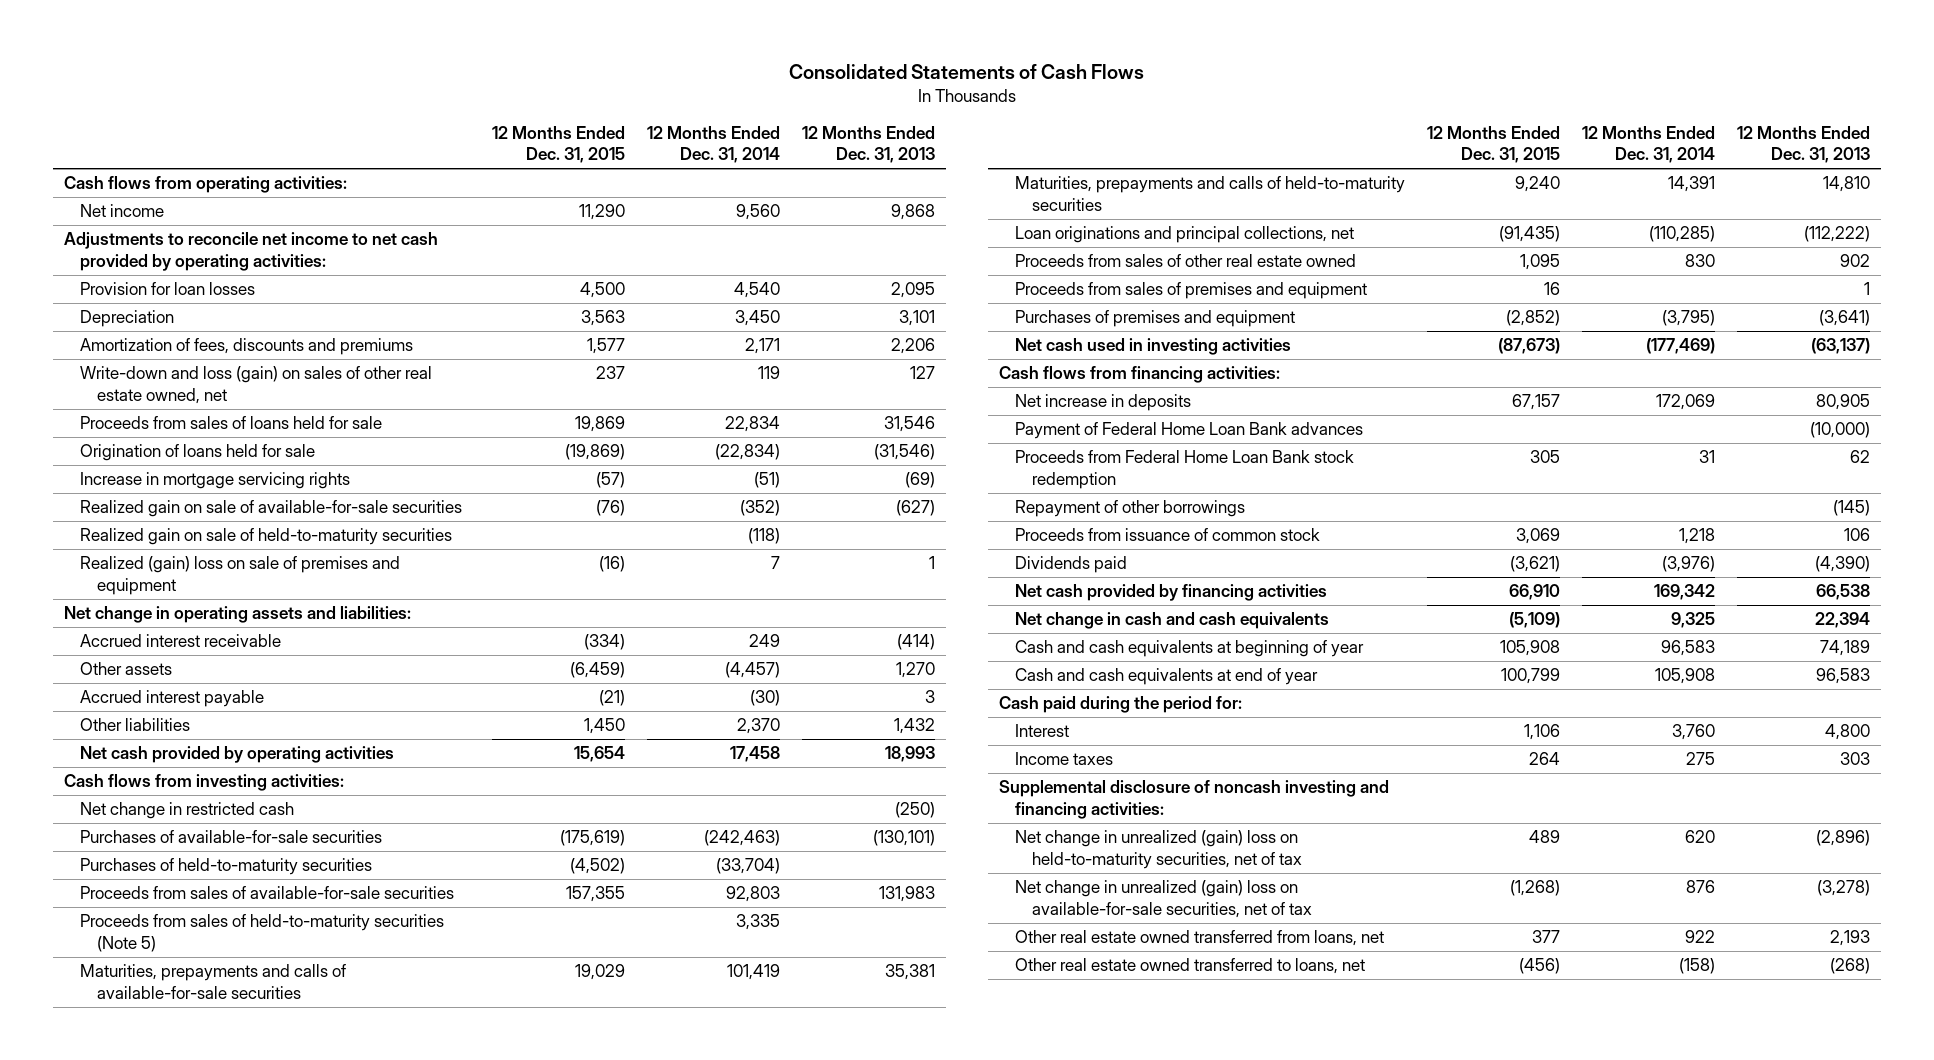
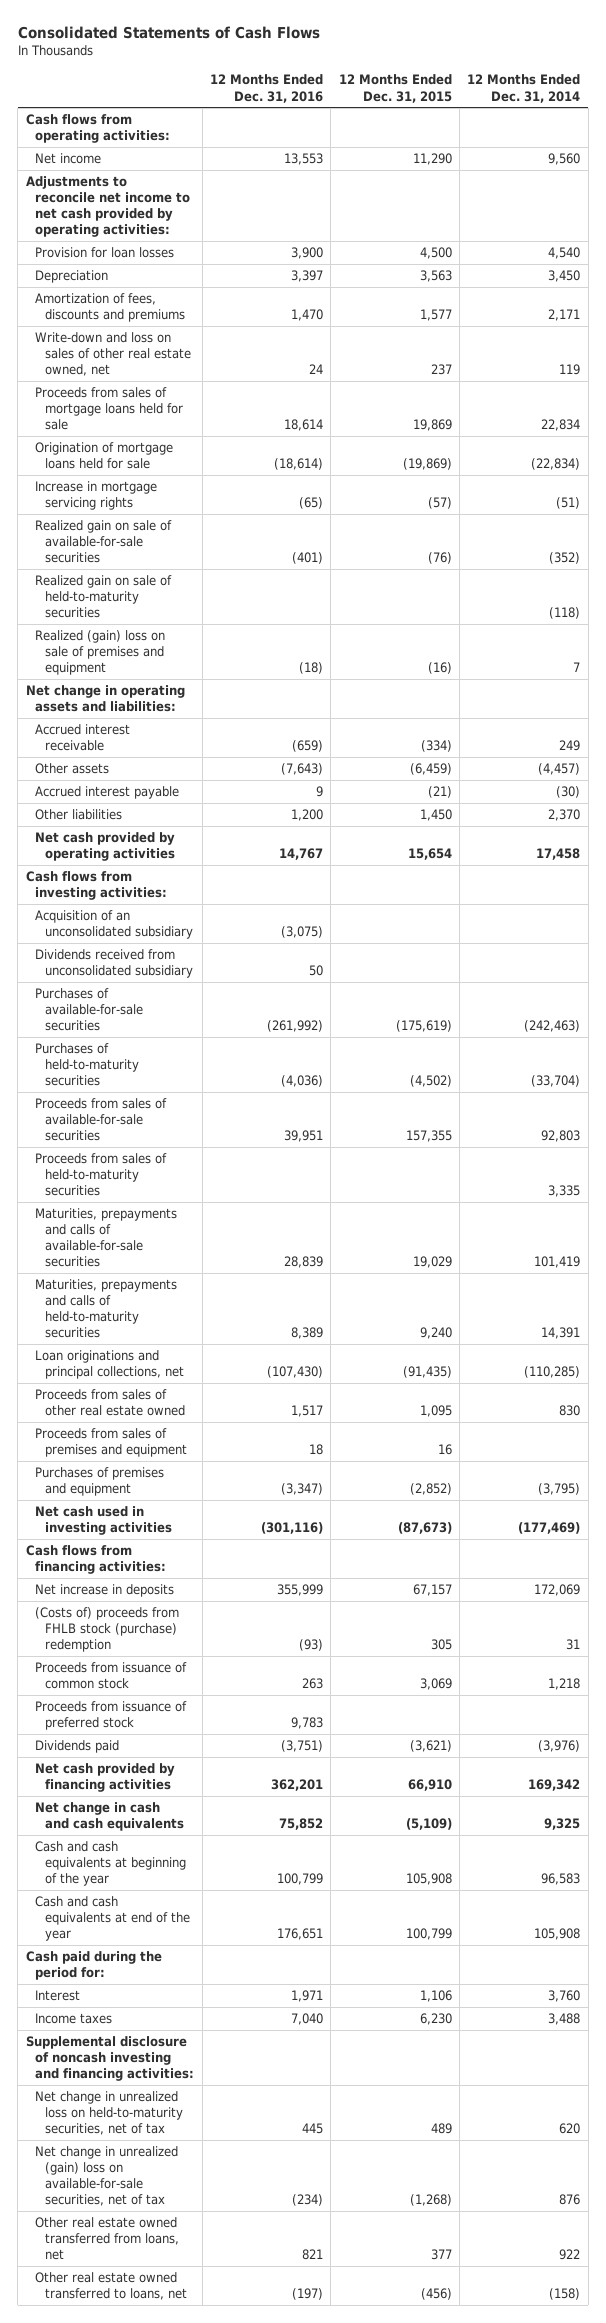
[801,125,935,164] 12 Months Ended Dec. 31, 2013 -> none
none -> [210,74,324,103] 12 Months Ended Dec. 31, 2016
[80,366,433,404] Write-down and loss (gain) on sales of other real estate owned, net -> [35,332,192,377] Write-down and loss on sales of other real estate owned, net
[80,416,383,430] Proceeds from sales of loans held for sale -> [35,387,184,431] Proceeds from sales of mortgage loans held for sale
[80,444,316,462] Origination of loans held for sale -> [35,442,174,470] Origination of mortgage loans held for sale
[80,802,295,820] Net change in restricted cash -> none
none -> [35,910,194,940] Acquisition of an unconsolidated subsidiary
none -> [35,949,194,979] Dividends received from unconsolidated subsidiary
[80,914,445,952] Proceeds from sales of held-to-maturity securities (Note 5) -> [35,1153,168,1197] Proceeds from sales of held-to-maturity securities
[1015,422,1364,440] Payment of Federal Home Loan Bank advances -> none
[1015,500,1246,518] Repayment of other borrowings -> none
[1015,450,1355,489] Proceeds from Federal Home Loan Bank stock redemption -> [35,1607,180,1653] (Costs of) proceeds from FHLB stock (purchase) redemption
none -> [35,1701,188,1731] Proceeds from issuance of preferred stock
[1015,640,1365,658] Cash and cash equivalents at beginning of year -> [35,1841,187,1887] Cash and cash equivalents at beginning of the year
[1015,668,1319,686] Cash and cash equivalents at end of year -> [35,1896,191,1942] Cash and cash equivalents at end of the year
[1529,752,1561,766] 264 -> [419,2013,452,2026] 6,230
[1686,752,1716,766] 275 -> [548,2013,581,2026] 3,488
[1015,830,1302,869] Net change in unrealized (gain) loss on held-to-maturity securities, net of tax -> [35,2091,184,2136] Net change in unrealized loss on held-to-maturity securities, net of tax

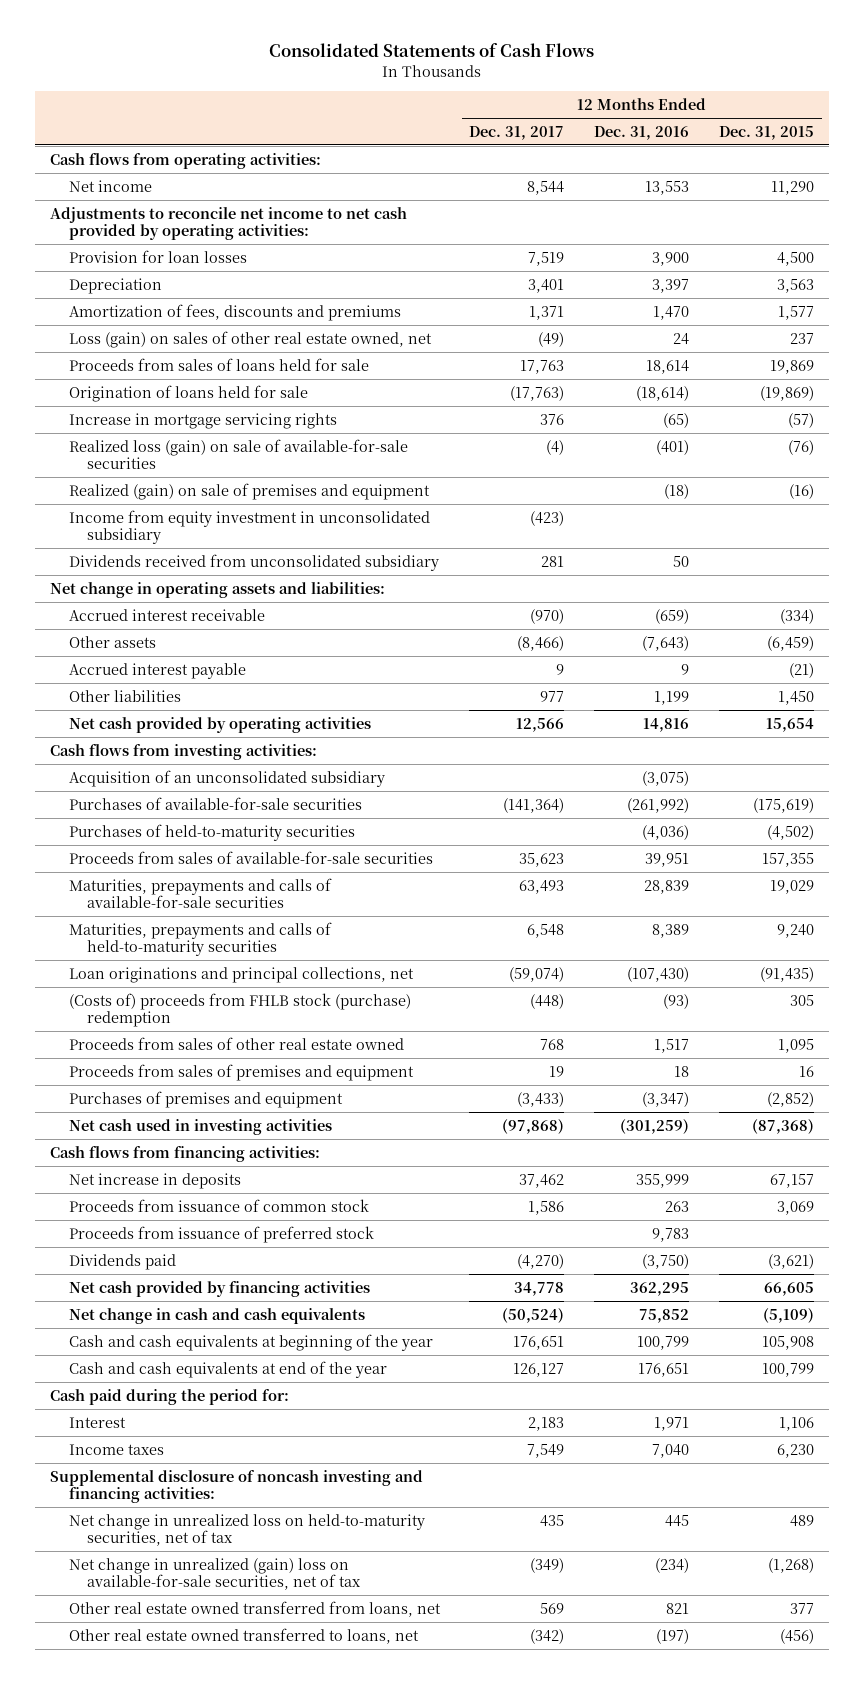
[467,74,581,103] 12 Months Ended Dec. 31, 2014 -> none
none -> [469,125,565,140] Dec. 31, 2017
[35,332,192,377] Write-down and loss on sales of other real estate owned, net -> [68,330,432,348] Loss (gain) on sales of other real estate owned, net
[35,387,184,431] Proceeds from sales of mortgage loans held for sale -> [68,357,369,371] Proceeds from sales of loans held for sale
[35,442,174,470] Origination of mortgage loans held for sale -> [68,384,308,402] Origination of loans held for sale
[35,575,173,619] Realized gain on sale of held-to-maturity securities -> none
[35,520,173,564] Realized gain on sale of available-for-sale securities -> [68,438,408,470] Realized loss (gain) on sale of available-for-sale securities
[35,630,166,676] Realized (gain) loss on sale of premises and equipment -> [68,482,430,500] Realized (gain) on sale of premises and equipment
none -> [68,509,430,545] Income from equity investment in unconsolidated subsidiary
[35,949,194,979] Dividends received from unconsolidated subsidiary -> [68,553,439,571] Dividends received from unconsolidated subsidiary
[291,809,324,822] 1,200 -> [654,690,690,705] 1,199
[279,848,324,861] 14,767 -> [643,717,690,732] 14,816
[35,1153,168,1197] Proceeds from sales of held-to-maturity securities -> none
[35,1607,180,1653] (Costs of) proceeds from FHLB stock (purchase) redemption -> [68,992,411,1028] (Costs of) proceeds from FHLB stock (purchase) redemption
[261,1522,324,1535] (301,116) -> [620,1118,690,1134] (301,259)
[397,1522,452,1535] (87,673) -> [752,1118,815,1134] (87,368)
[281,1740,324,1753] (3,751) -> [642,1253,690,1269] (3,750)
[271,1779,324,1792] 362,201 -> [630,1281,690,1296] 362,295
[407,1779,452,1792] 66,910 -> [764,1281,815,1296] 66,605

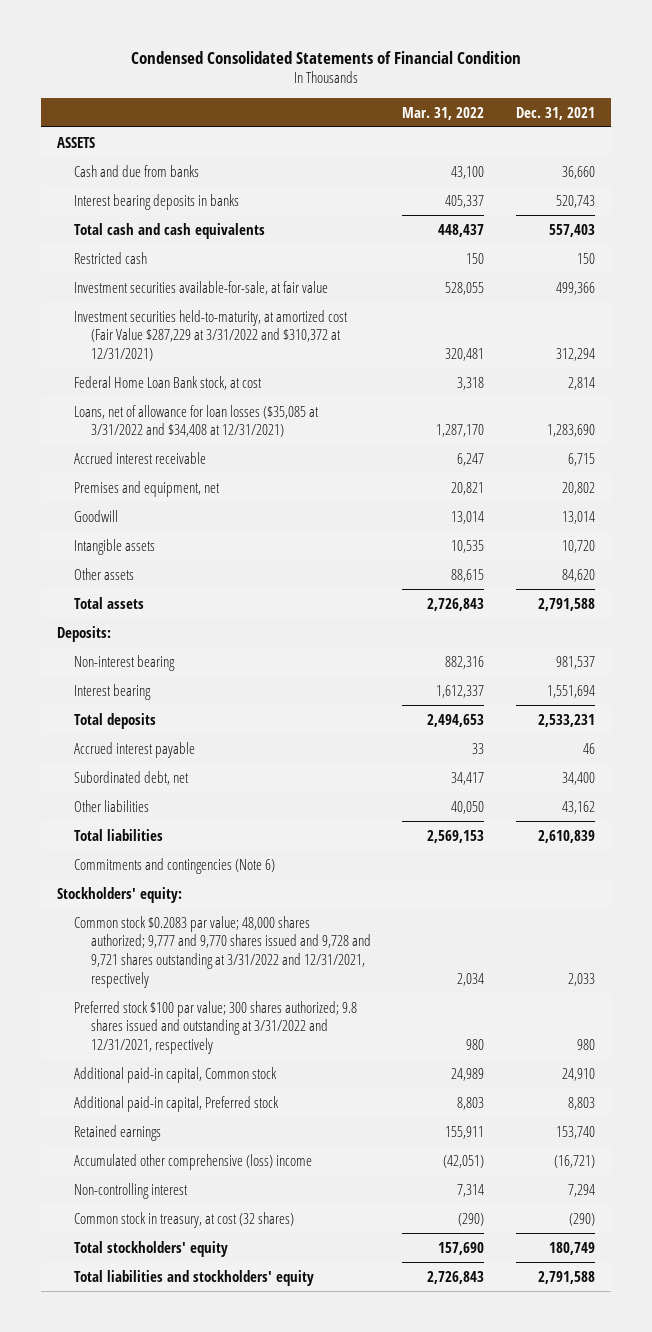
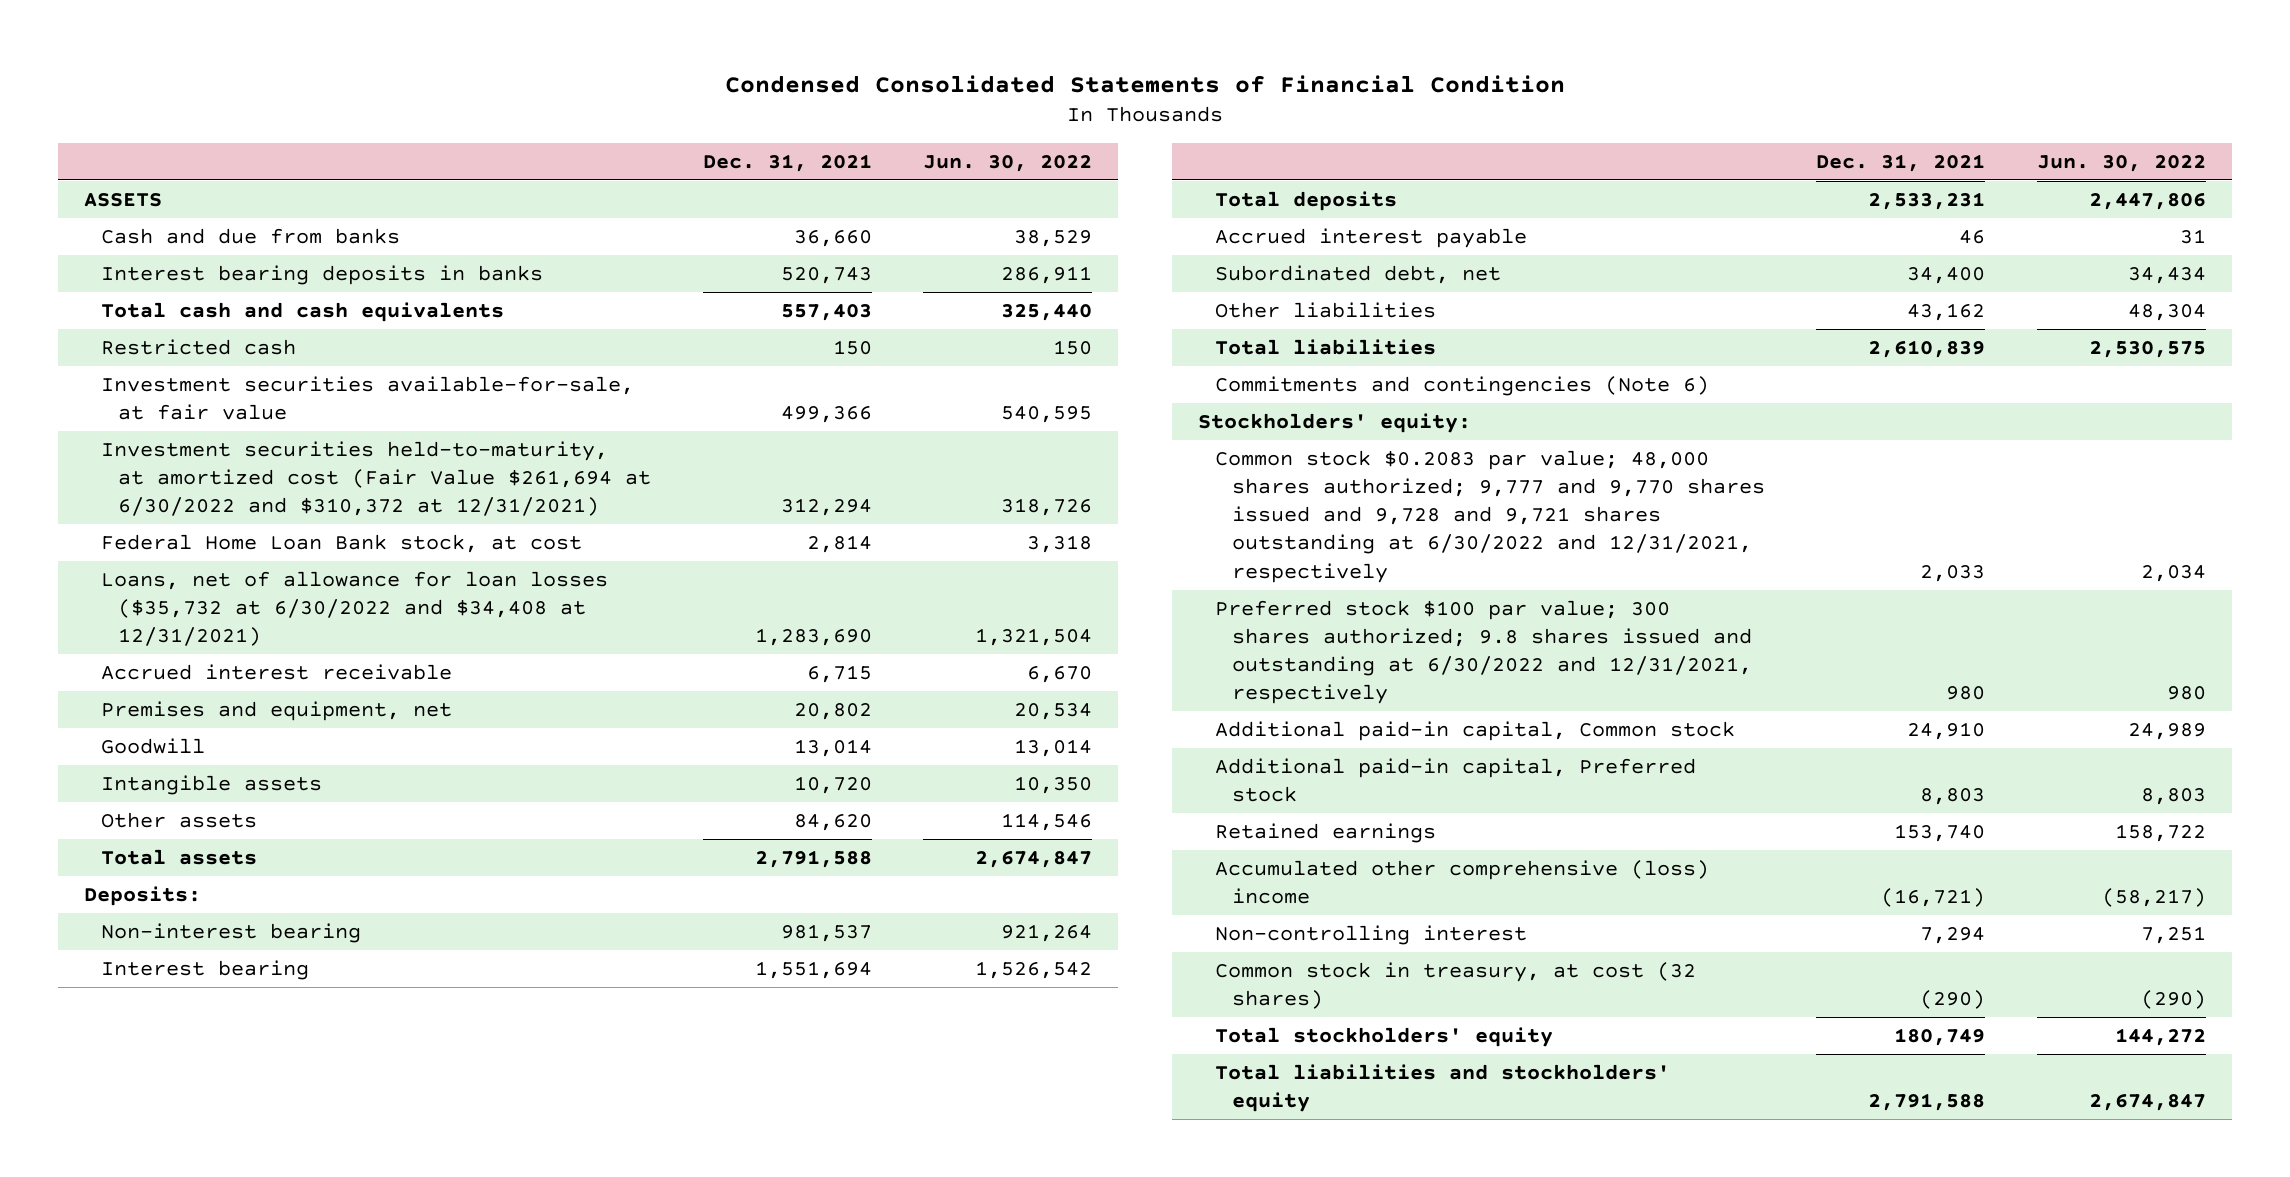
[402,106,485,120] Mar. 31, 2022 -> none
none -> [923,155,1093,173] Jun. 30, 2022
[73,309,348,361] Investment securities held-to-maturity, at amortized cost (Fair Value $287,229 at 3/31/2022 and $310,372 at 12/31/2021) -> [101,440,652,517] Investment securities held-to-maturity, at amortized cost (Fair Value $261,694 at 6/30/2022 and $310,372 at 12/31/2021)
[73,404,319,438] Loans, net of allowance for loan losses ($35,085 at 3/31/2022 and $34,408 at 12/31/2021) -> [101,570,609,647] Loans, net of allowance for loan losses ($35,732 at 6/30/2022 and $34,408 at 12/31/2021)
[73,915,371,988] Common stock $0.2083 par value; 48,000 shares authorized; 9,777 and 9,770 shares issued and 9,728 and 9,721 shares outstanding at 3/31/2022 and 12/31/2021, respectively -> [1214,449,1766,583] Common stock $0.2083 par value; 48,000 shares authorized; 9,777 and 9,770 shares issued and 9,728 and 9,721 shares outstanding at 6/30/2022 and 12/31/2021, respectively
[73,1000,357,1054] Preferred stock $100 par value; 300 shares authorized; 9.8 shares issued and outstanding at 3/31/2022 and 12/31/2021, respectively -> [1214,599,1753,705] Preferred stock $100 par value; 300 shares authorized; 9.8 shares issued and outstanding at 6/30/2022 and 12/31/2021, respectively

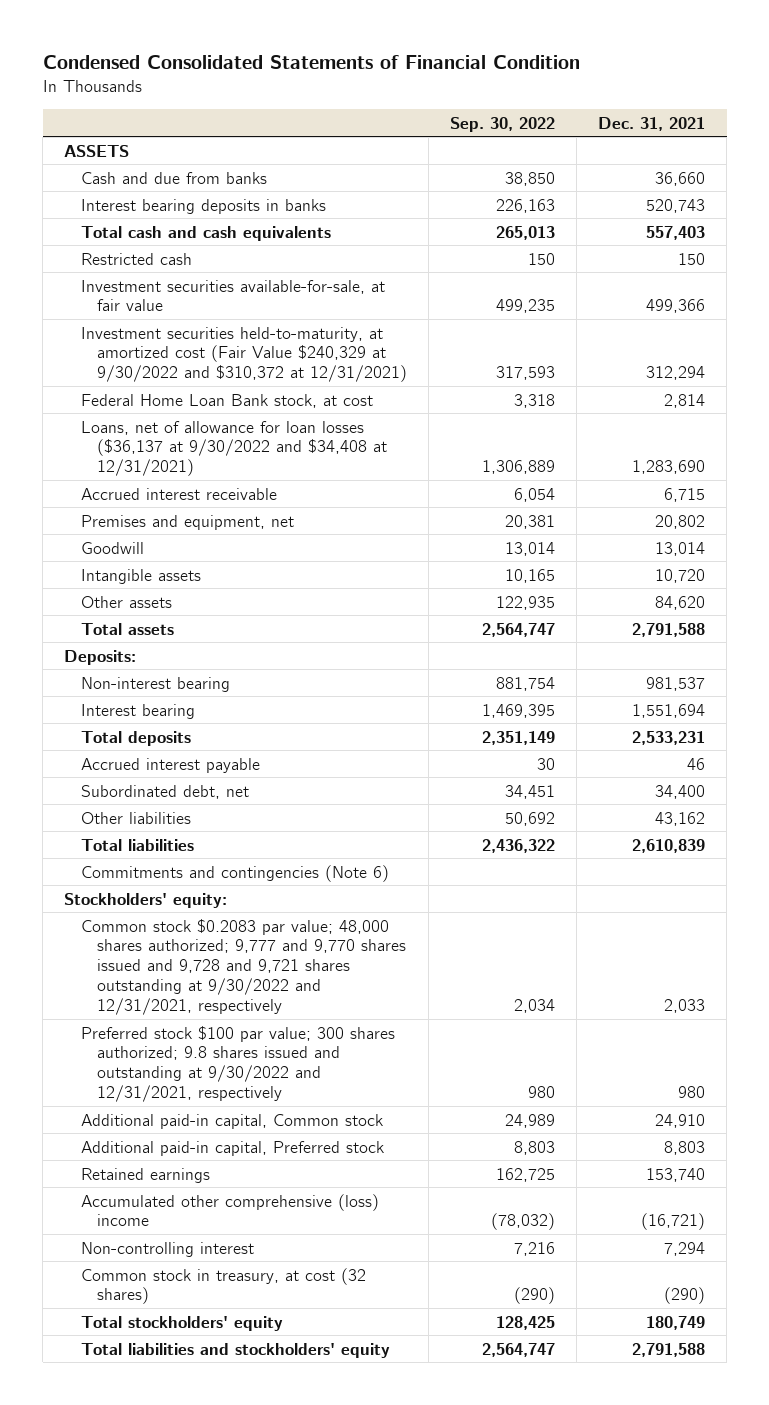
[923,155,1093,173] Jun. 30, 2022 -> none
none -> [450,116,556,132] Sep. 30, 2022
[101,440,652,517] Investment securities held-to-maturity, at amortized cost (Fair Value $261,694 at 6/30/2022 and $310,372 at 12/31/2021) -> [80,326,408,383] Investment securities held-to-maturity, at amortized cost (Fair Value $240,329 at 9/30/2022 and $310,372 at 12/31/2021)
[101,570,609,647] Loans, net of allowance for loan losses ($35,732 at 6/30/2022 and $34,408 at 12/31/2021) -> [80,420,388,477] Loans, net of allowance for loan losses ($36,137 at 9/30/2022 and $34,408 at 12/31/2021)
[1214,449,1766,583] Common stock $0.2083 par value; 48,000 shares authorized; 9,777 and 9,770 shares issued and 9,728 and 9,721 shares outstanding at 6/30/2022 and 12/31/2021, respectively -> [80,918,407,1015] Common stock $0.2083 par value; 48,000 shares authorized; 9,777 and 9,770 shares issued and 9,728 and 9,721 shares outstanding at 9/30/2022 and 12/31/2021, respectively
[1214,599,1753,705] Preferred stock $100 par value; 300 shares authorized; 9.8 shares issued and outstanding at 6/30/2022 and 12/31/2021, respectively -> [80,1025,395,1102] Preferred stock $100 par value; 300 shares authorized; 9.8 shares issued and outstanding at 9/30/2022 and 12/31/2021, respectively

